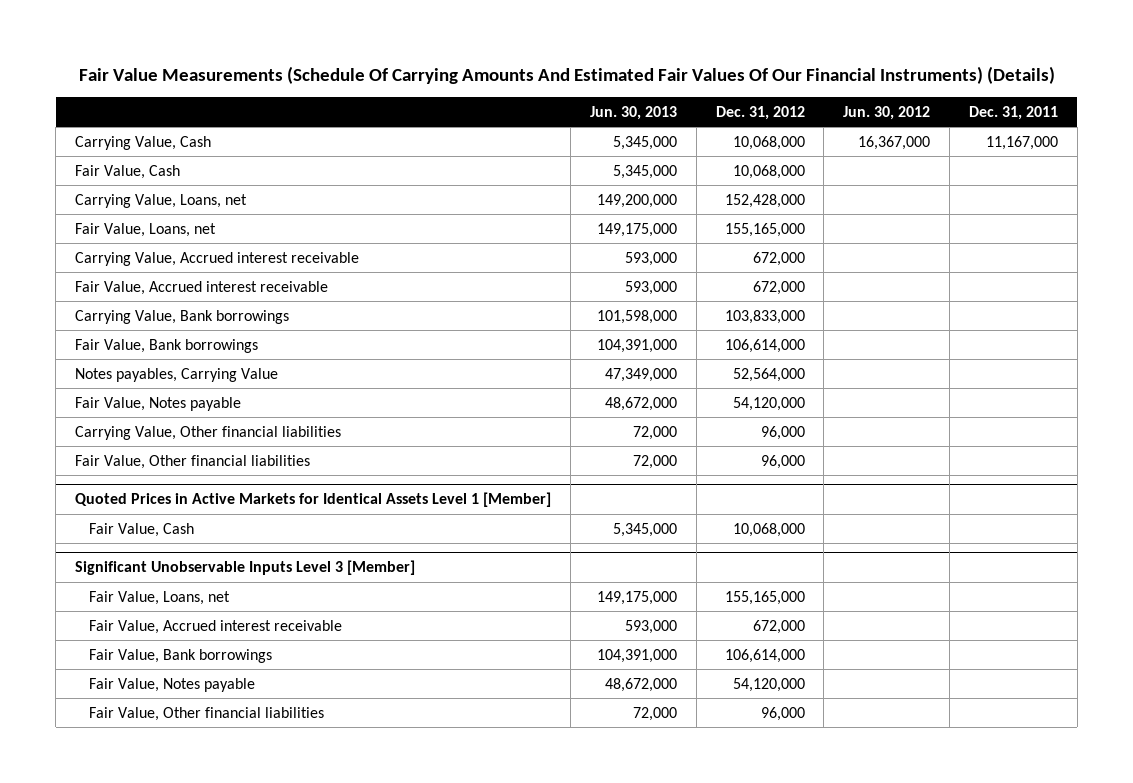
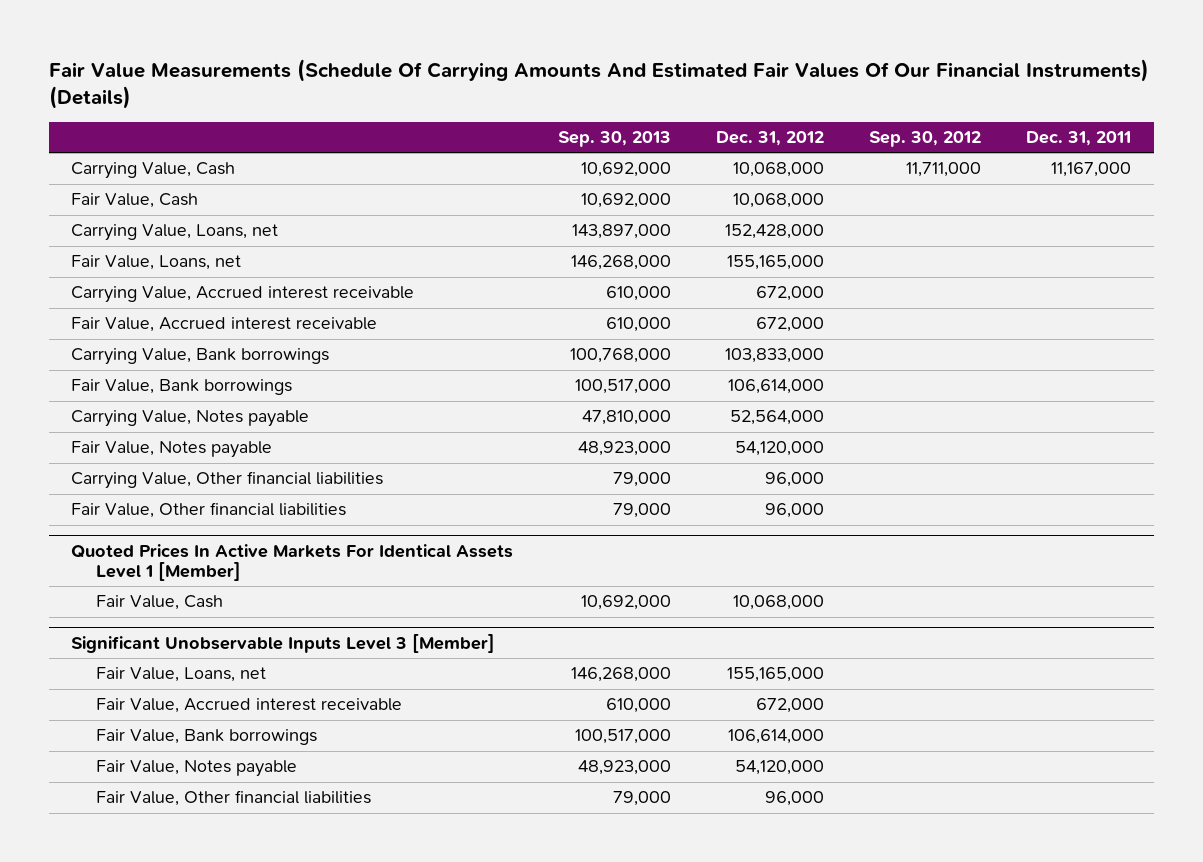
[589,105,677,120] Jun. 30, 2013 -> none
[843,105,931,120] Jun. 30, 2012 -> none
none -> [558,131,672,148] Sep. 30, 2013
none -> [869,131,982,148] Sep. 30, 2012
[75,367,279,382] Notes payables, Carrying Value -> [71,410,310,428] Carrying Value, Notes payable
[75,492,552,508] Quoted Prices in Active Markets for Identical Assets Level 1 [Member] -> [71,543,514,582] Quoted Prices In Active Markets For Identical Assets Level 1 [Member]

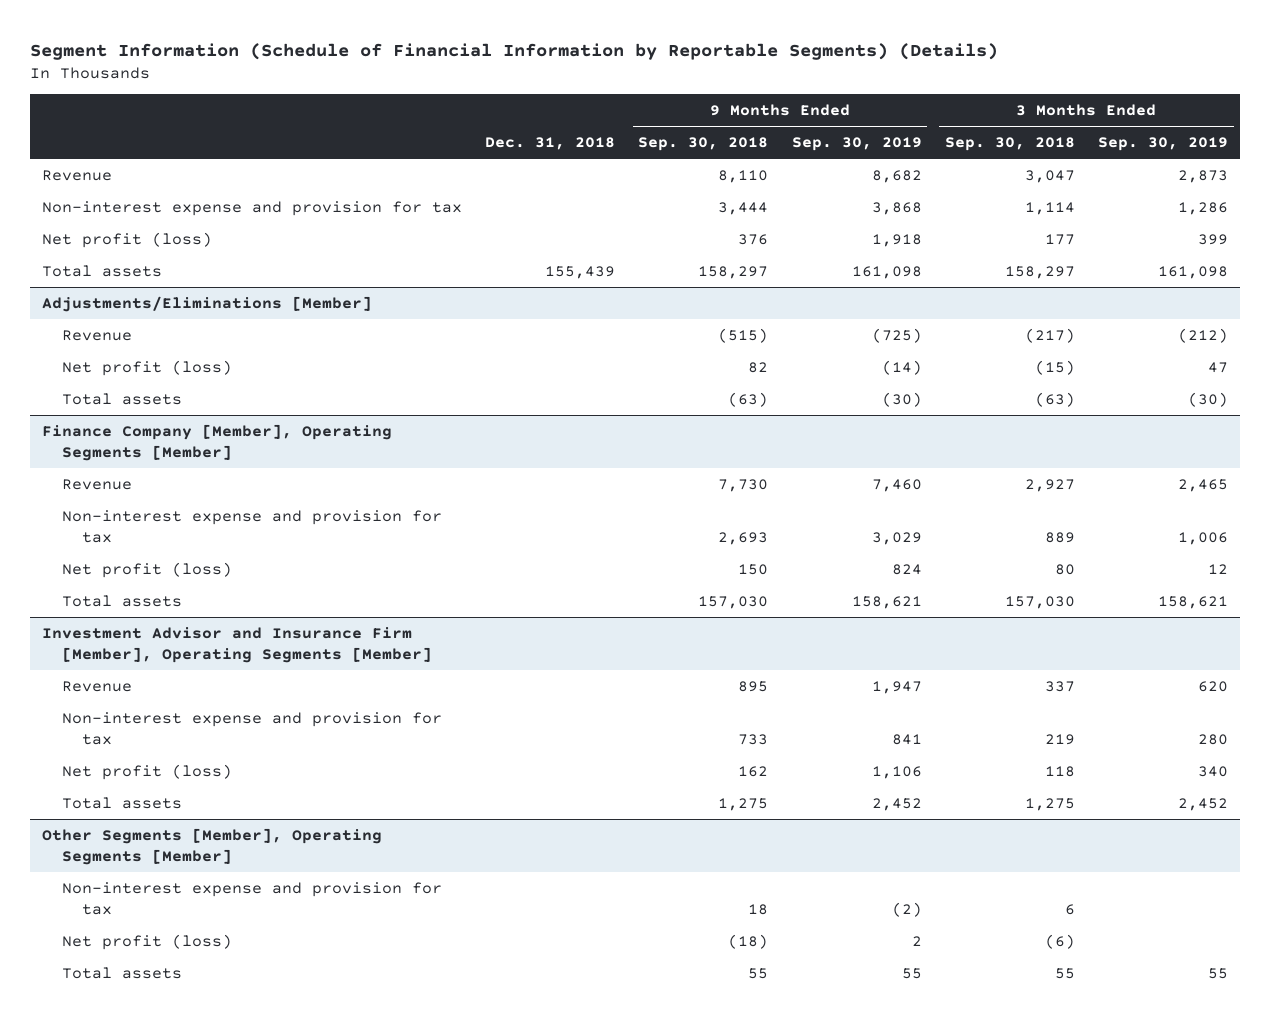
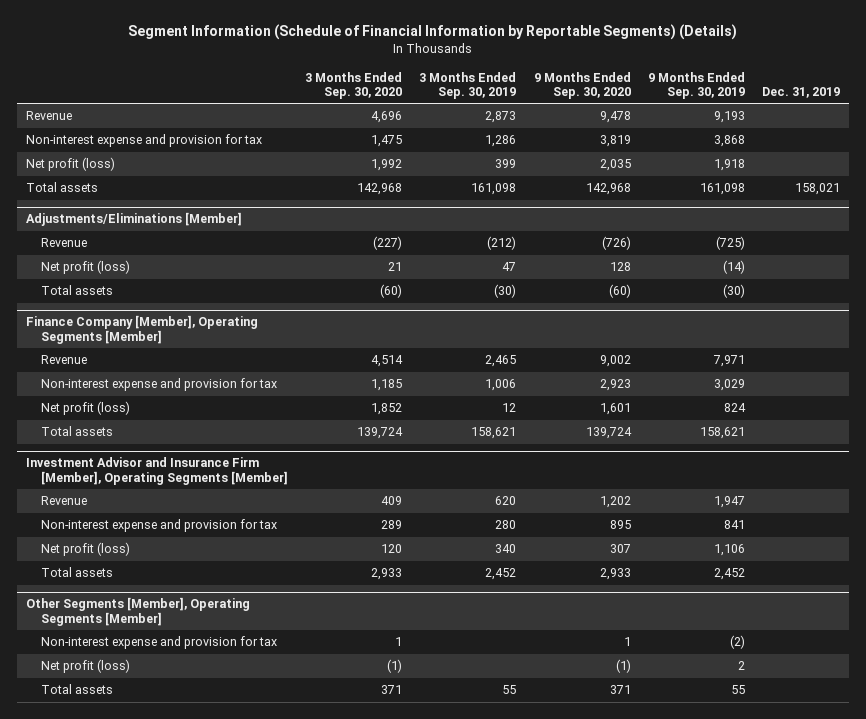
[485,137,616,151] Dec. 31, 2018 -> none
[638,137,769,152] Sep. 30, 2018 -> none
[944,137,1075,152] Sep. 30, 2018 -> none
none -> [304,71,402,99] 3 Months Ended Sep. 30, 2020
none -> [533,71,631,99] 9 Months Ended Sep. 30, 2020
none -> [762,86,841,98] Dec. 31, 2019
[871,169,922,183] 8,682 -> [713,111,745,124] 9,193
[871,478,922,492] 7,460 -> [712,355,745,368] 7,971

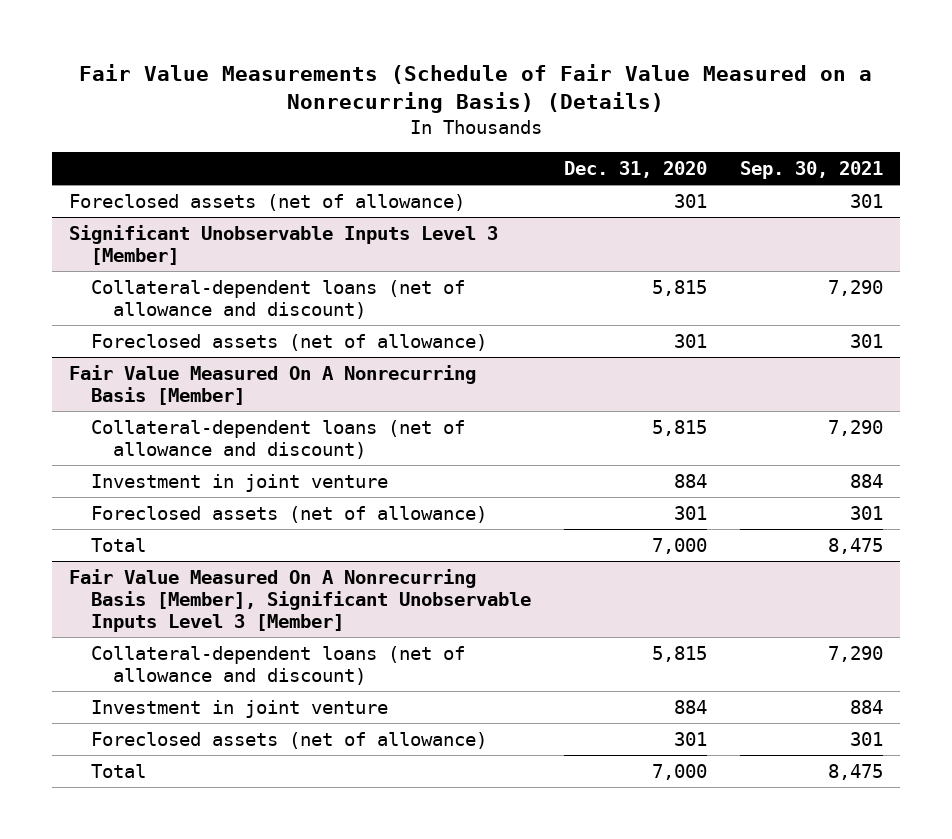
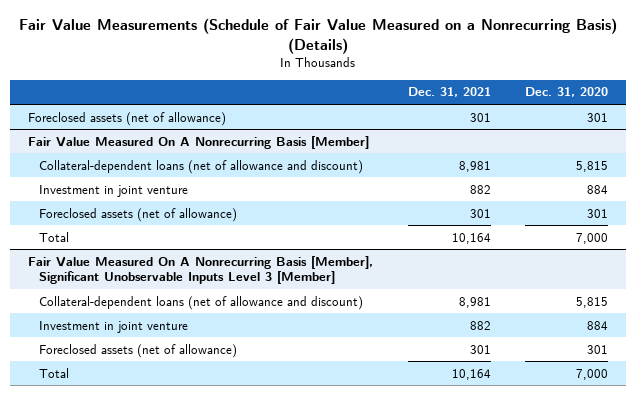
[740,160,884,179] Sep. 30, 2021 -> none
none -> [407,87,491,98] Dec. 31, 2021
[68,224,498,265] Significant Unobservable Inputs Level 3 [Member] -> none
[91,279,466,319] Collateral-dependent loans (net of allowance and discount) -> none
[91,333,488,351] Foreclosed assets (net of allowance) -> none

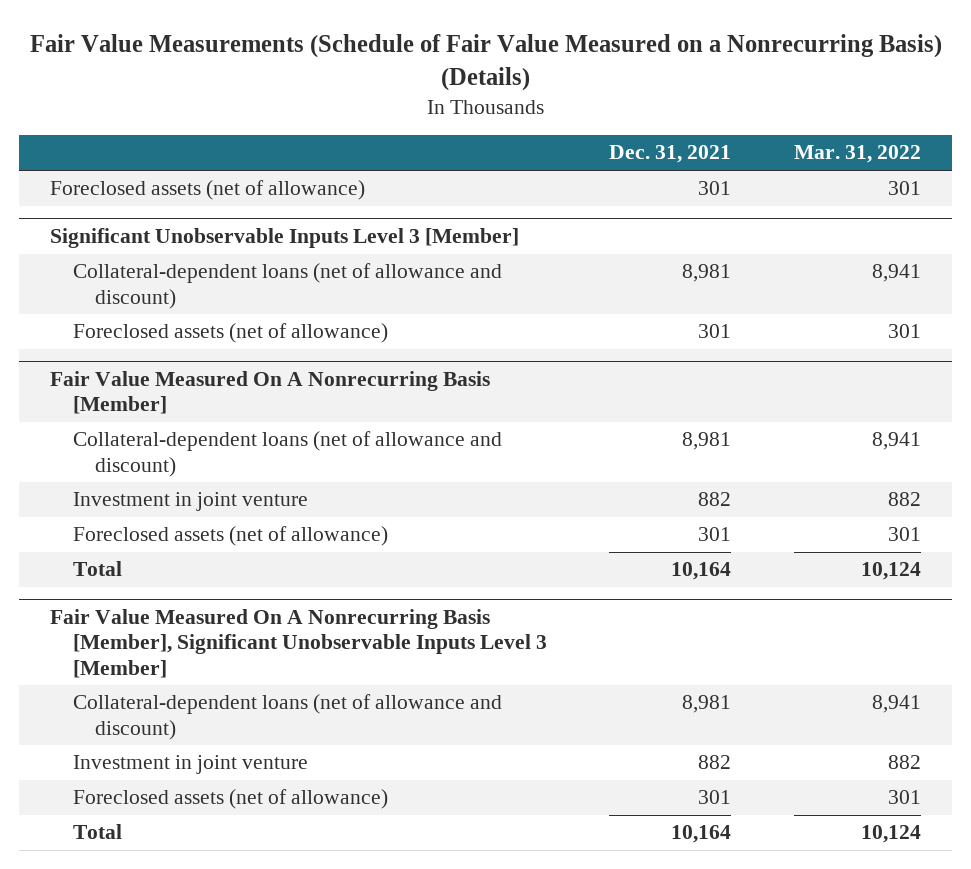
[525,87,609,98] Dec. 31, 2020 -> none
none -> [793,145,921,164] Mar. 31, 2022
none -> [50,228,520,249] Significant Unobservable Inputs Level 3 [Member]
none -> [72,263,502,309] Collateral-dependent loans (net of allowance and discount)
none -> [72,323,388,344] Foreclosed assets (net of allowance)

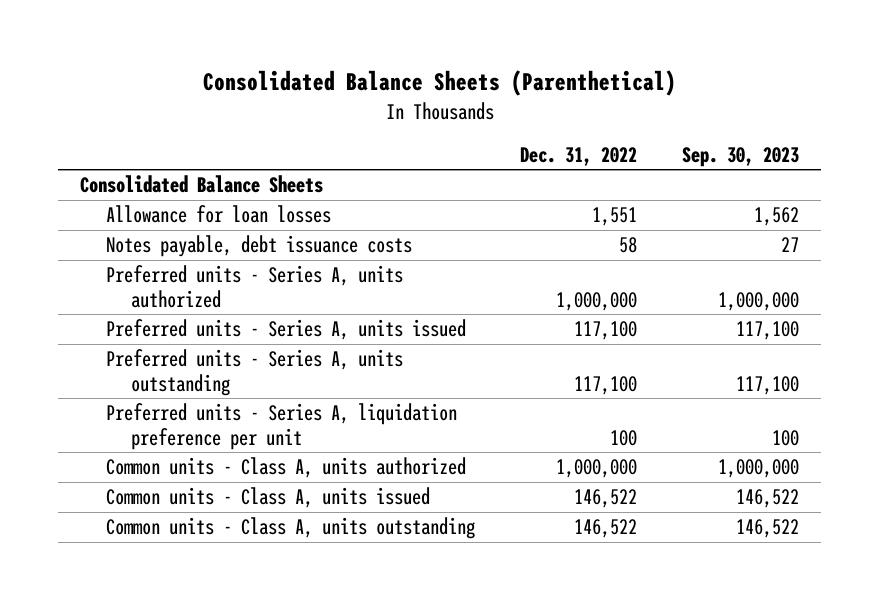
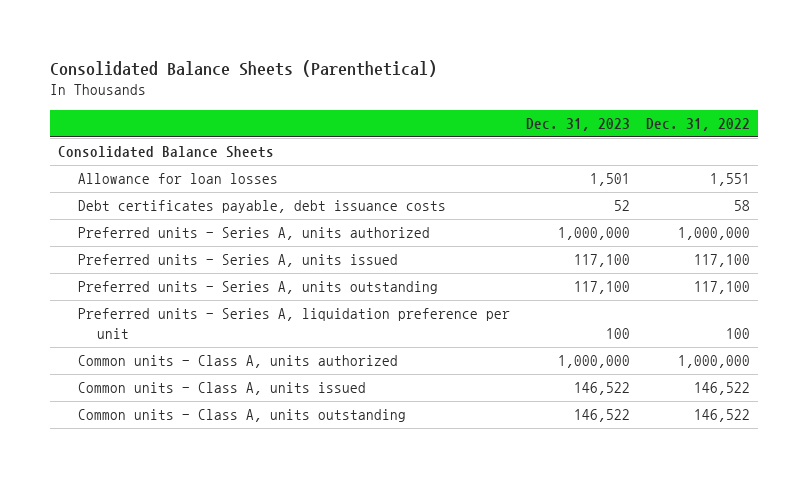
[681,146,799,167] Sep. 30, 2023 -> none
none -> [525,118,630,132] Dec. 31, 2023
[105,235,412,258] Notes payable, debt issuance costs -> [77,200,446,214] Debt certificates payable, debt issuance costs

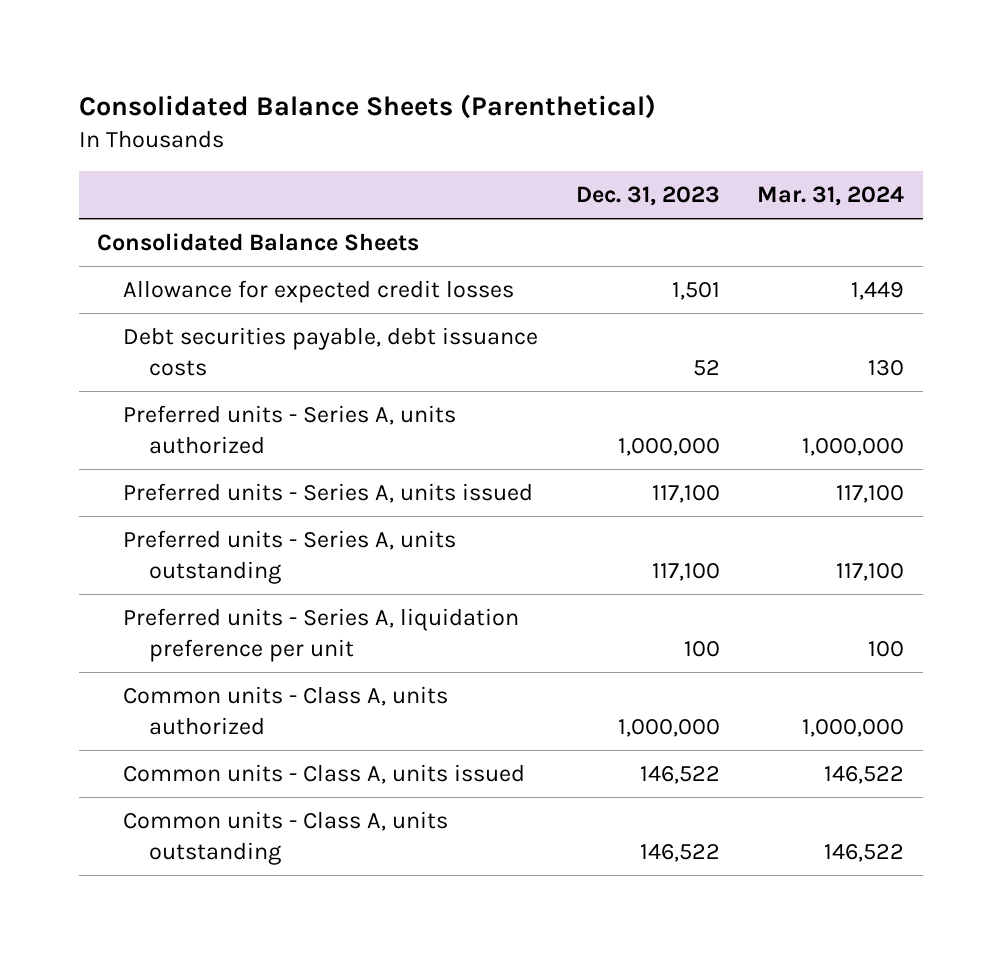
[645,118,750,132] Dec. 31, 2022 -> none
none -> [757,186,905,207] Mar. 31, 2024
[77,173,278,185] Allowance for loan losses -> [123,280,515,304] Allowance for expected credit losses
[77,200,446,214] Debt certificates payable, debt issuance costs -> [123,327,539,376] Debt securities payable, debt issuance costs

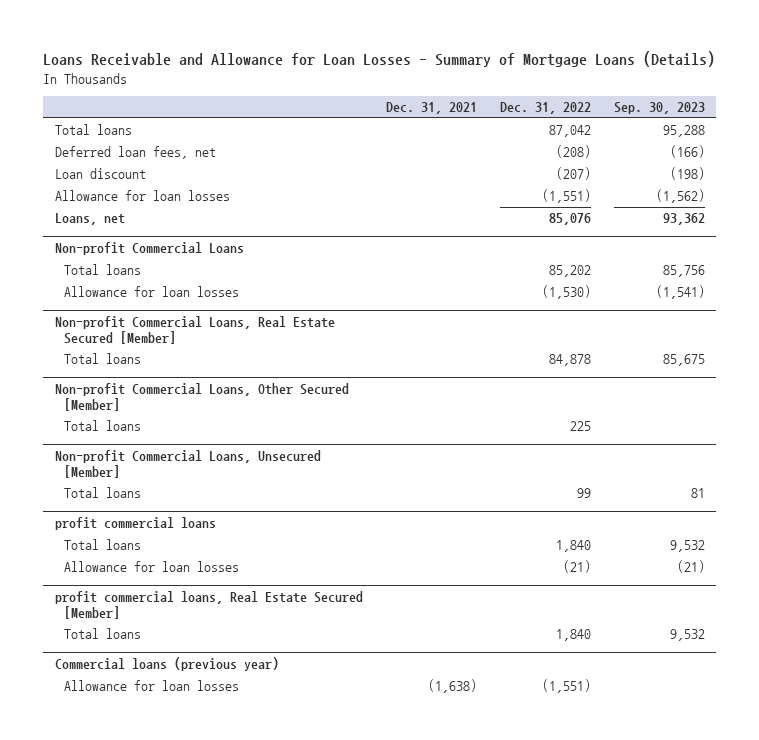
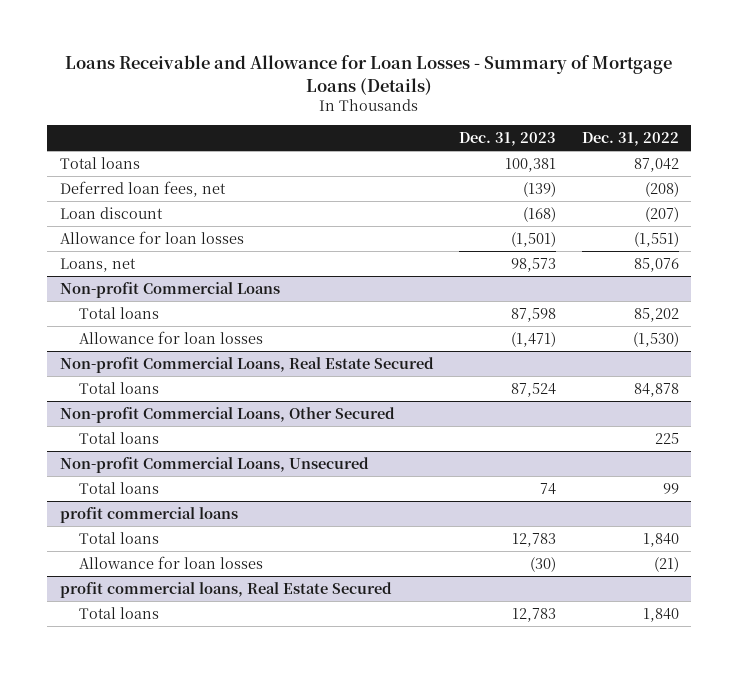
[385,102,477,115] Dec. 31, 2021 -> none
[613,102,705,115] Sep. 30, 2023 -> none
none -> [459,132,557,147] Dec. 31, 2023
[54,316,335,345] Non-profit Commercial Loans, Real Estate Secured [Member] -> [59,356,434,373] Non-profit Commercial Loans, Real Estate Secured
[54,383,349,412] Non-profit Commercial Loans, Other Secured [Member] -> [59,406,395,423] Non-profit Commercial Loans, Other Secured
[54,450,321,479] Non-profit Commercial Loans, Unsecured [Member] -> [59,456,369,473] Non-profit Commercial Loans, Unsecured
[54,591,363,620] profit commercial loans, Real Estate Secured [Member] -> [59,581,392,598] profit commercial loans, Real Estate Secured
[54,657,279,672] Commercial loans (previous year) -> none
[64,680,240,692] Allowance for loan losses -> none

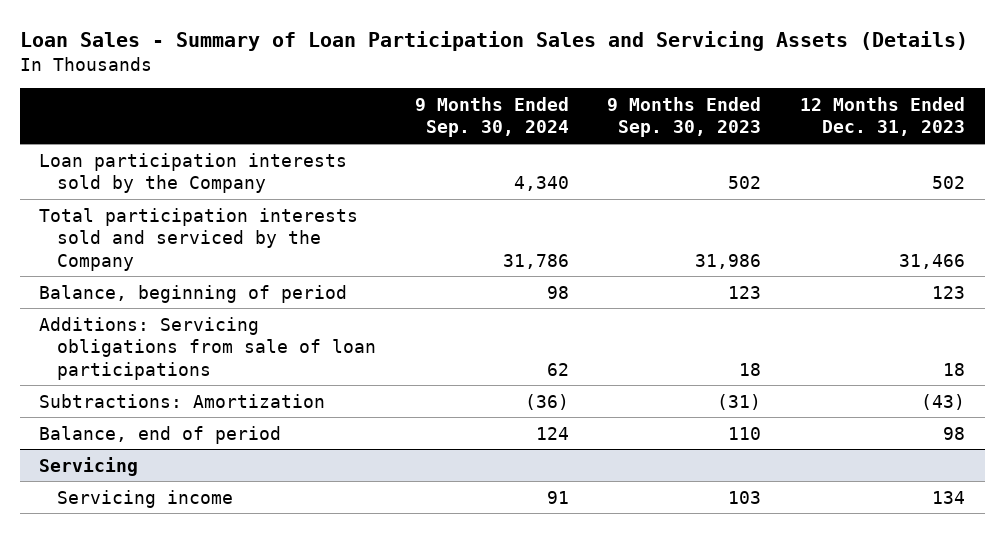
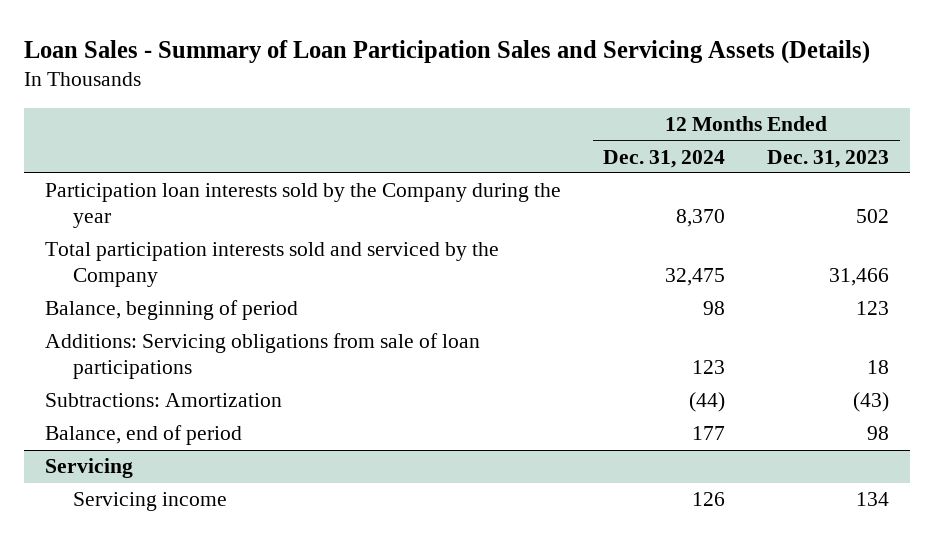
[414,97,569,138] 9 Months Ended Sep. 30, 2024 -> none
[607,97,762,138] 9 Months Ended Sep. 30, 2023 -> none
none -> [603,149,726,168] Dec. 31, 2024
[39,152,348,194] Loan participation interests sold by the Company -> [45,183,562,229] Participation loan interests sold by the Company during the year

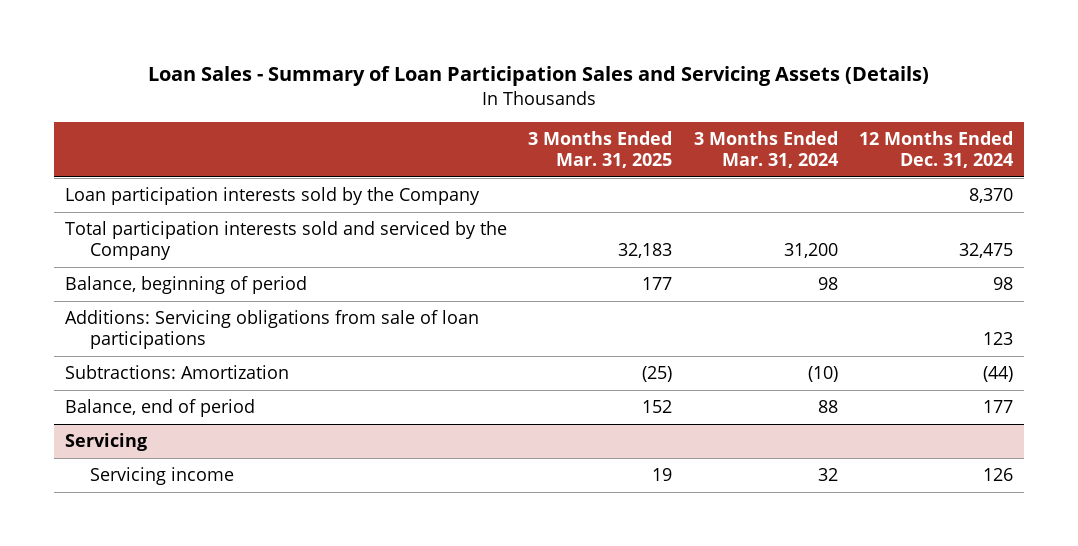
[767,149,890,168] Dec. 31, 2023 -> none
none -> [528,131,673,169] 3 Months Ended Mar. 31, 2025
none -> [693,131,838,169] 3 Months Ended Mar. 31, 2024
[45,183,562,229] Participation loan interests sold by the Company during the year -> [64,186,480,205] Loan participation interests sold by the Company

